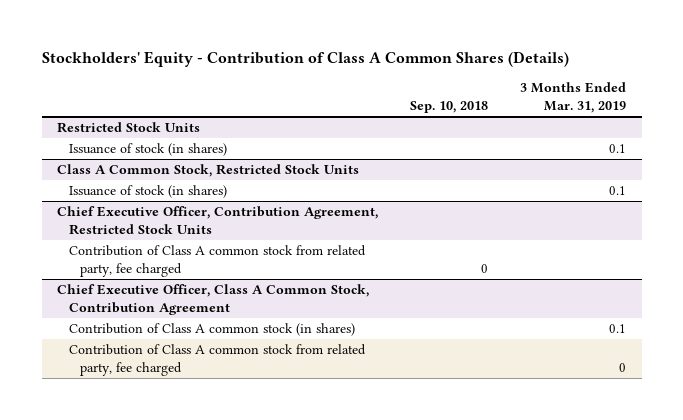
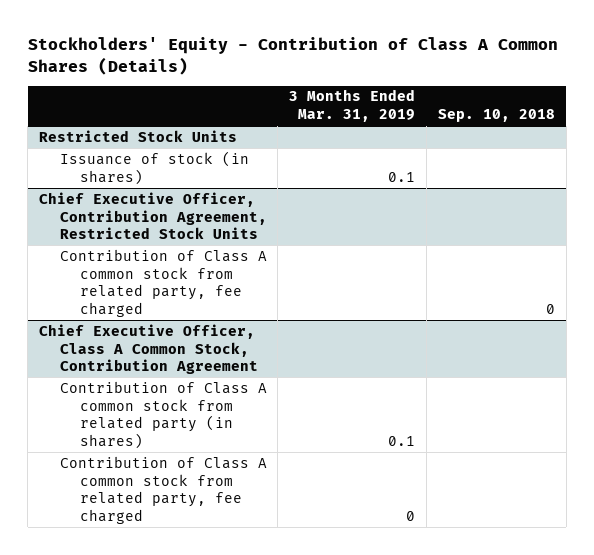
[57,164,360,178] Class A Common Stock, Restricted Stock Units -> none
[68,185,227,199] Issuance of stock (in shares) -> none
[68,323,355,337] Contribution of Class A common stock (in shares) -> [59,380,267,449] Contribution of Class A common stock from related party (in shares)

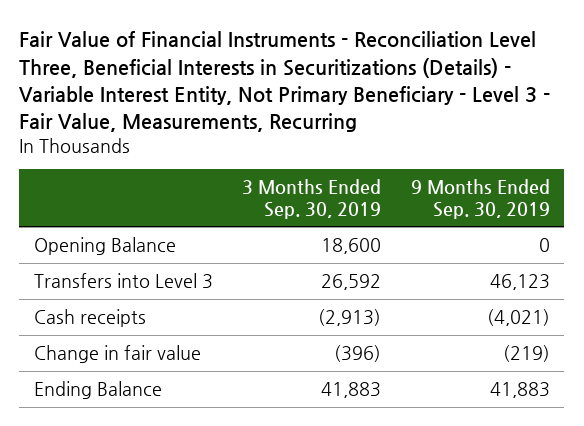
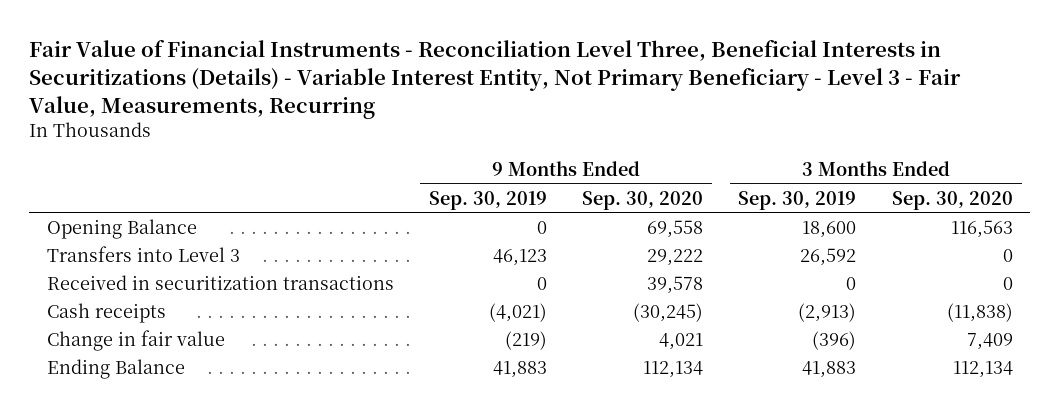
none -> [582,190,704,210] Sep. 30, 2020
none -> [891,190,1013,210] Sep. 30, 2020
none -> [46,274,394,290] Received in securitization transactions

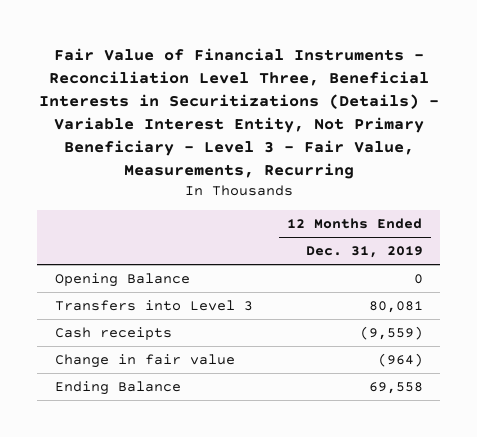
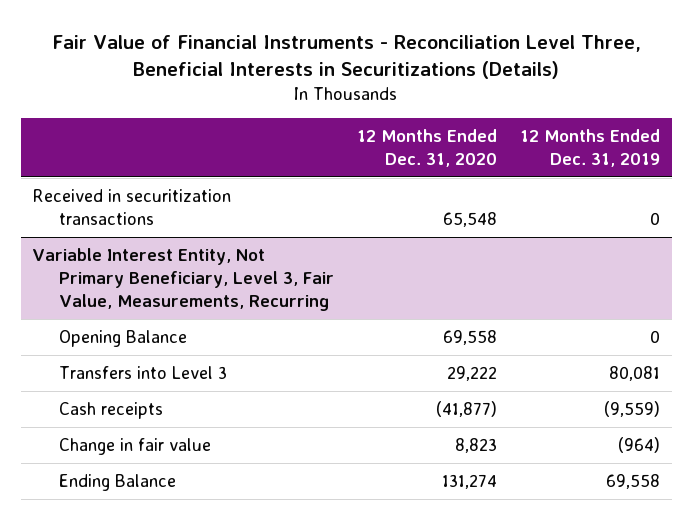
[38,48,439,180] Fair Value of Financial Instruments - Reconciliation Level Three, Beneficial Interests in Securitizations (Details) - Variable Interest Entity, Not Primary Beneficiary - Level 3 - Fair Value, Measurements, Recurring -> [52,34,642,80] Fair Value of Financial Instruments - Reconciliation Level Three, Beneficial Interests in Securitizations (Details)
none -> [357,129,498,167] 12 Months Ended Dec. 31, 2020
none -> [32,189,232,225] Received in securitization transactions
none -> [32,248,335,311] Variable Interest Entity, Not Primary Beneficiary, Level 3, Fair Value, Measurements, Recurring

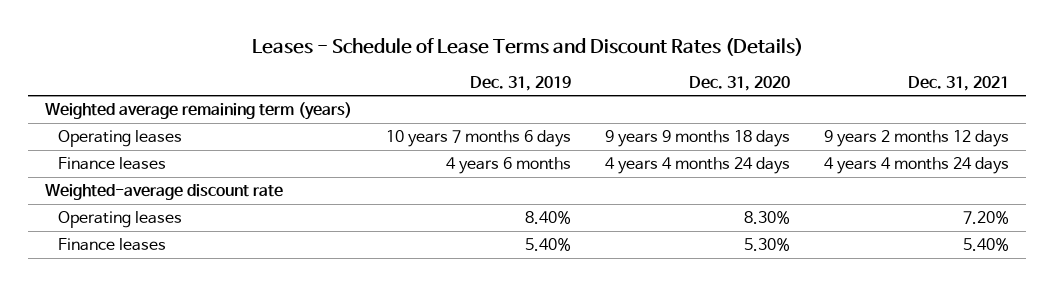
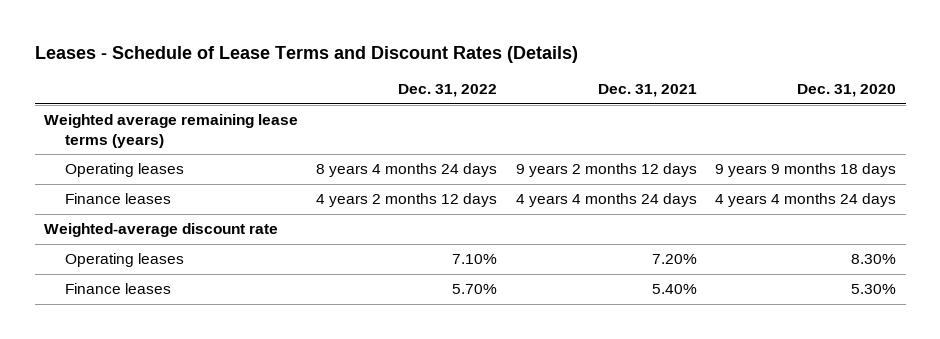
[470,75,572,91] Dec. 31, 2019 -> none
none -> [398,84,498,98] Dec. 31, 2022
[45,102,353,121] Weighted average remaining term (years) -> [43,114,298,148] Weighted average remaining lease terms (years)

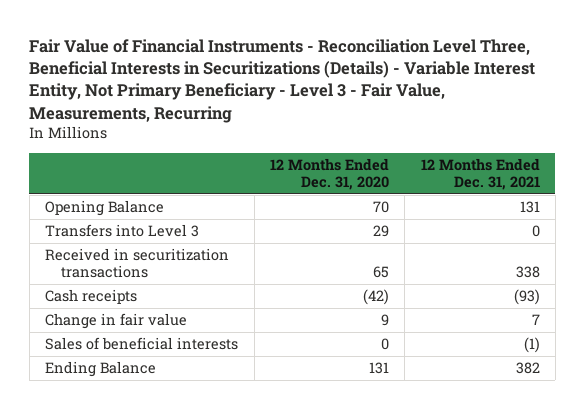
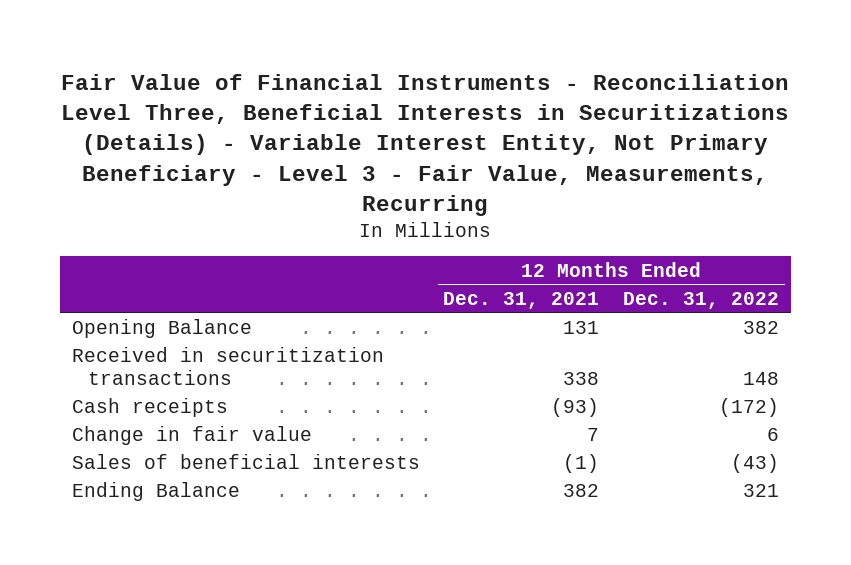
[269,157,389,190] 12 Months Ended Dec. 31, 2020 -> none
none -> [623,291,780,309] Dec. 31, 2022
[45,224,200,238] Transfers into Level 3 -> none

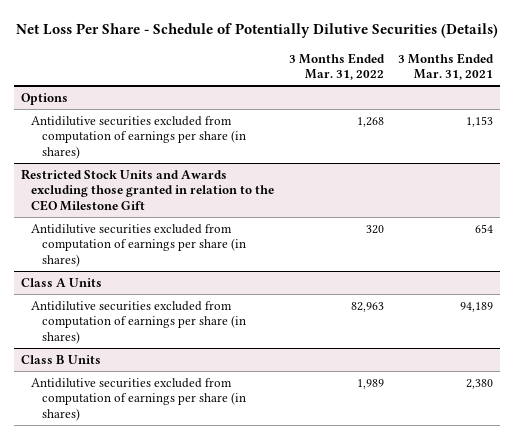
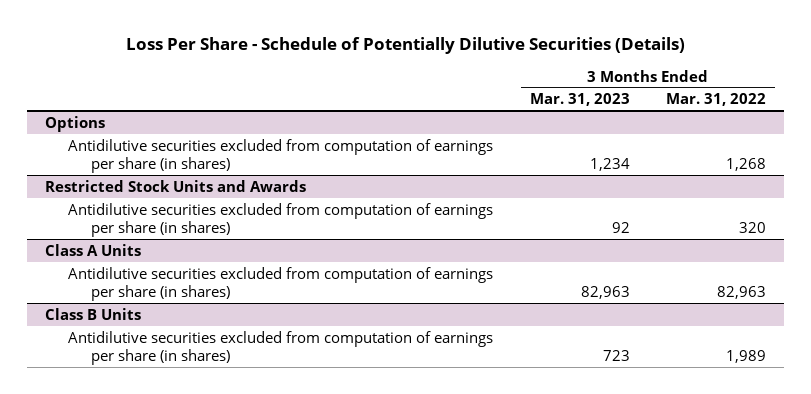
[15,23,498,39] Net Loss Per Share - Schedule of Potentially Dilutive Securities (Details) -> [125,37,685,55] Loss Per Share - Schedule of Potentially Dilutive Securities (Details)
[397,52,494,81] 3 Months Ended Mar. 31, 2021 -> none
none -> [529,93,630,107] Mar. 31, 2023
[20,168,275,211] Restricted Stock Units and Awards excluding those granted in relation to the CEO Milestone Gift -> [45,179,307,192] Restricted Stock Units and Awards

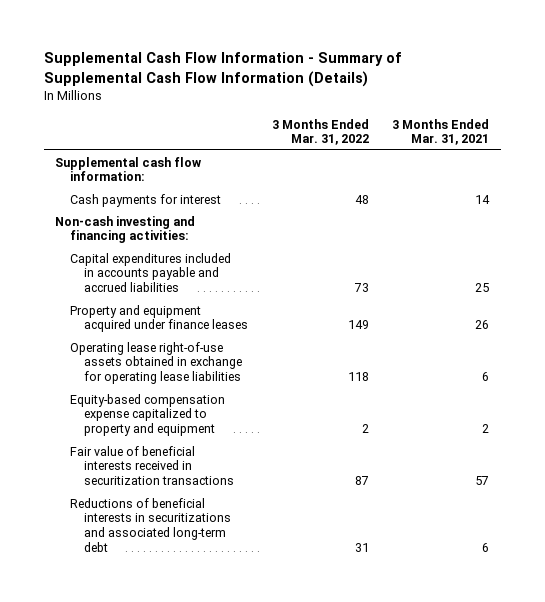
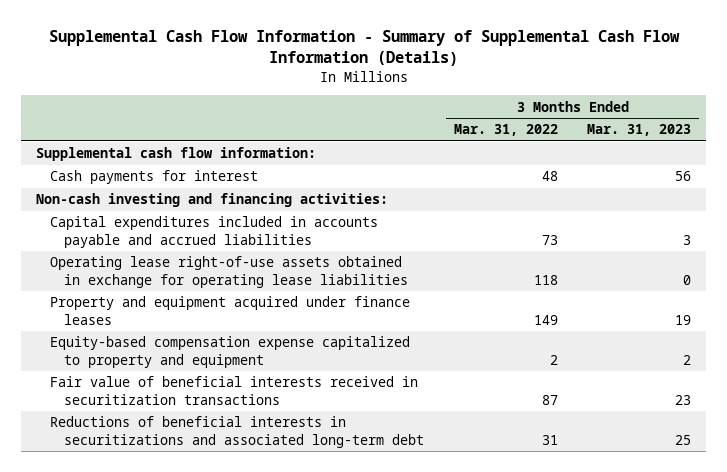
[392,118,490,146] 3 Months Ended Mar. 31, 2021 -> none
none -> [587,124,692,137] Mar. 31, 2023
[69,304,249,333] Property and equipment acquired under finance leases -> [49,296,410,325] Property and equipment acquired under finance leases

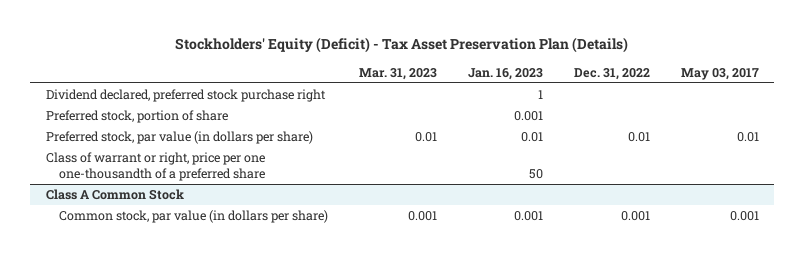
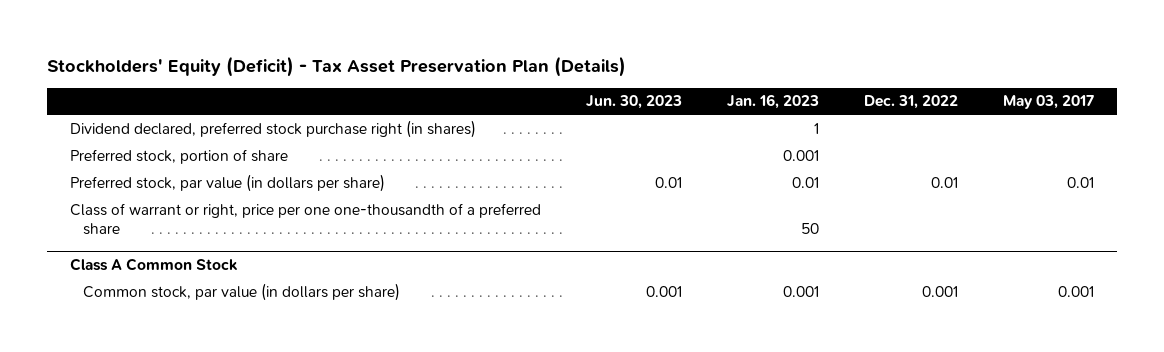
[359,67,438,80] Mar. 31, 2023 -> none
none -> [586,95,683,110] Jun. 30, 2023
[45,89,326,103] Dividend declared, preferred stock purchase right -> [69,119,476,138] Dividend declared, preferred stock purchase right (in shares)

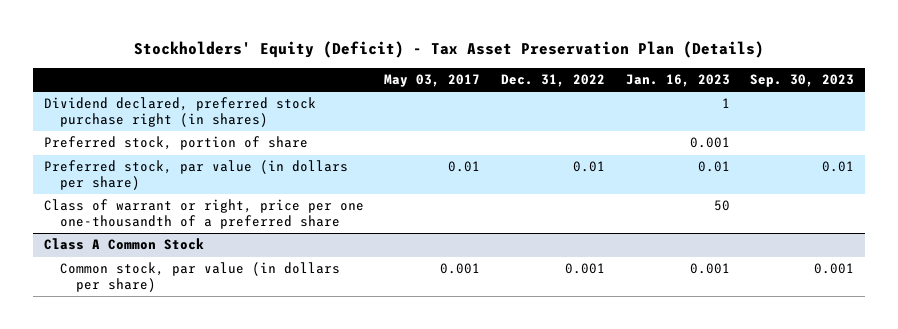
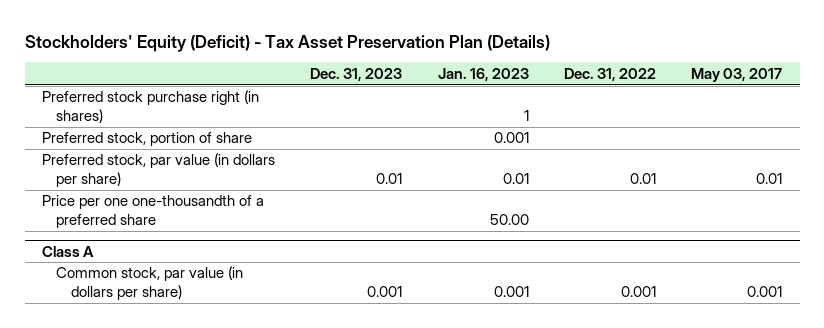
[750,74,855,88] Sep. 30, 2023 -> none
none -> [310,67,403,81] Dec. 31, 2023
[43,97,316,128] Dividend declared, preferred stock purchase right (in shares) -> [42,90,260,123] Preferred stock purchase right (in shares)
[43,199,364,230] Class of warrant or right, price per one one-thousandth of a preferred share -> [42,195,265,228] Price per one one-thousandth of a preferred share
[713,200,730,212] 50 -> [489,213,529,225] 50.00
[43,238,204,251] Class A Common Stock -> [42,245,95,257] Class A

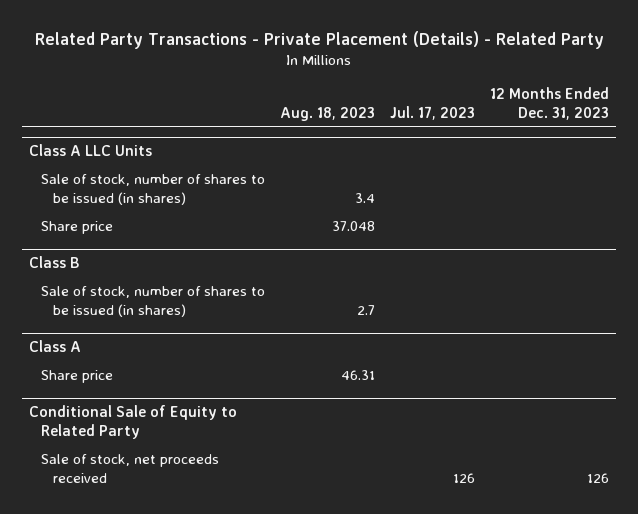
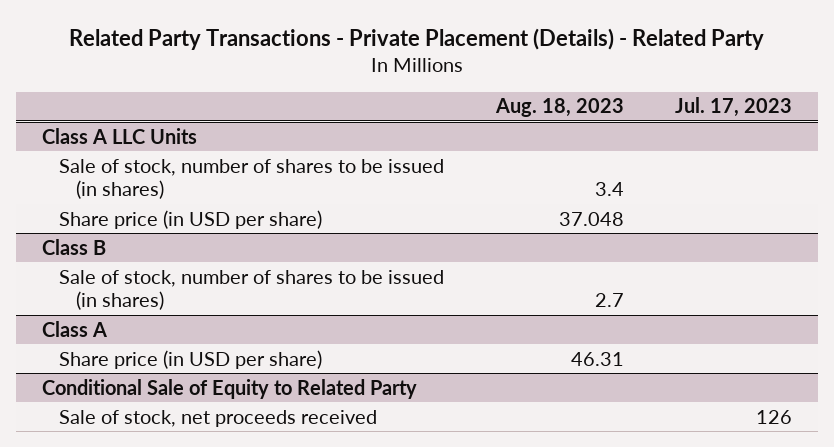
[489,87,609,120] 12 Months Ended Dec. 31, 2023 -> none
[41,221,114,235] Share price -> [59,209,323,229] Share price (in USD per share)
[41,370,114,384] Share price -> [59,349,323,369] Share price (in USD per share)

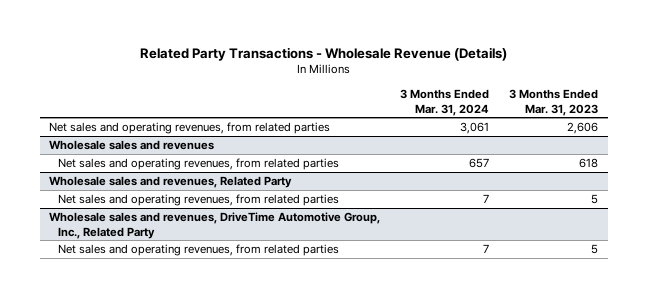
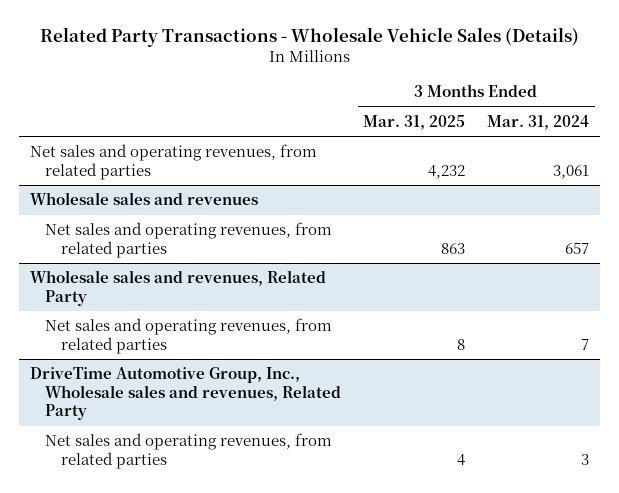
[139,46,507,61] Related Party Transactions - Wholesale Revenue (Details) -> [39,26,579,47] Related Party Transactions - Wholesale Vehicle Sales (Details)
[508,88,598,116] 3 Months Ended Mar. 31, 2023 -> none
none -> [363,114,466,130] Mar. 31, 2025
[49,212,381,239] Wholesale sales and revenues, DriveTime Automotive Group, Inc., Related Party -> [29,367,342,421] DriveTime Automotive Group, Inc., Wholesale sales and revenues, Related Party
[483,244,490,254] 7 -> [581,453,590,465] 3

